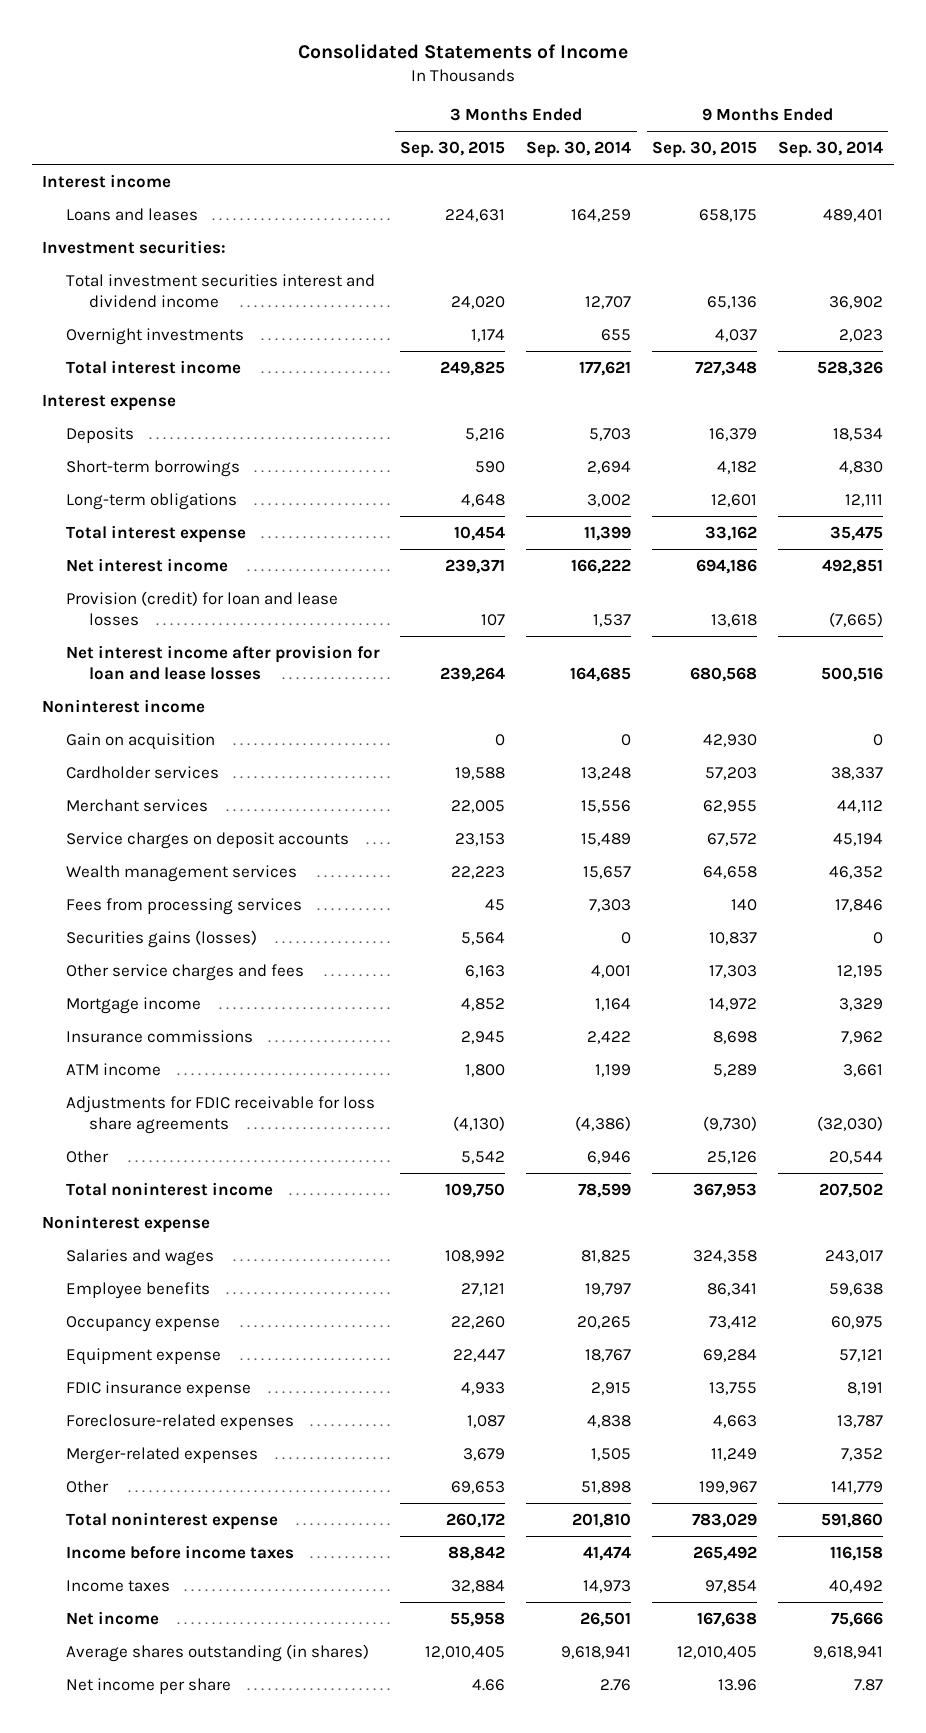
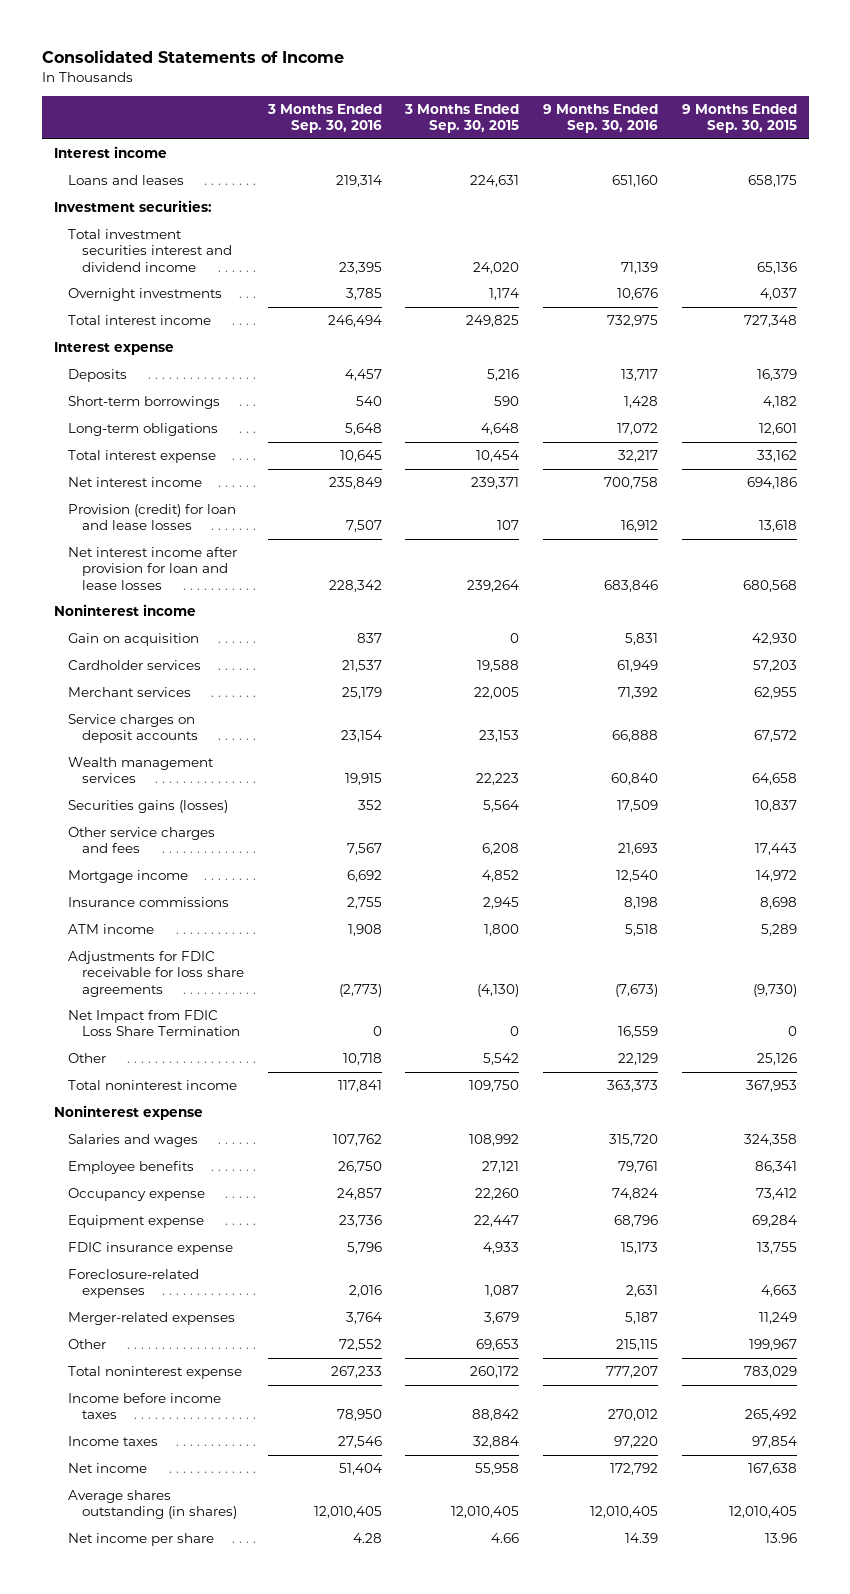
[526,140,632,158] Sep. 30, 2014 -> none
[778,140,884,158] Sep. 30, 2014 -> none
none -> [266,103,382,133] 3 Months Ended Sep. 30, 2016
none -> [543,103,659,133] 9 Months Ended Sep. 30, 2016
[65,897,302,915] Fees from processing services -> none
[465,964,506,978] 6,163 -> [482,843,520,856] 6,208
[709,964,758,978] 17,303 -> [754,843,797,856] 17,443
none -> [67,1010,241,1037] Net Impact from FDIC Loss Share Termination

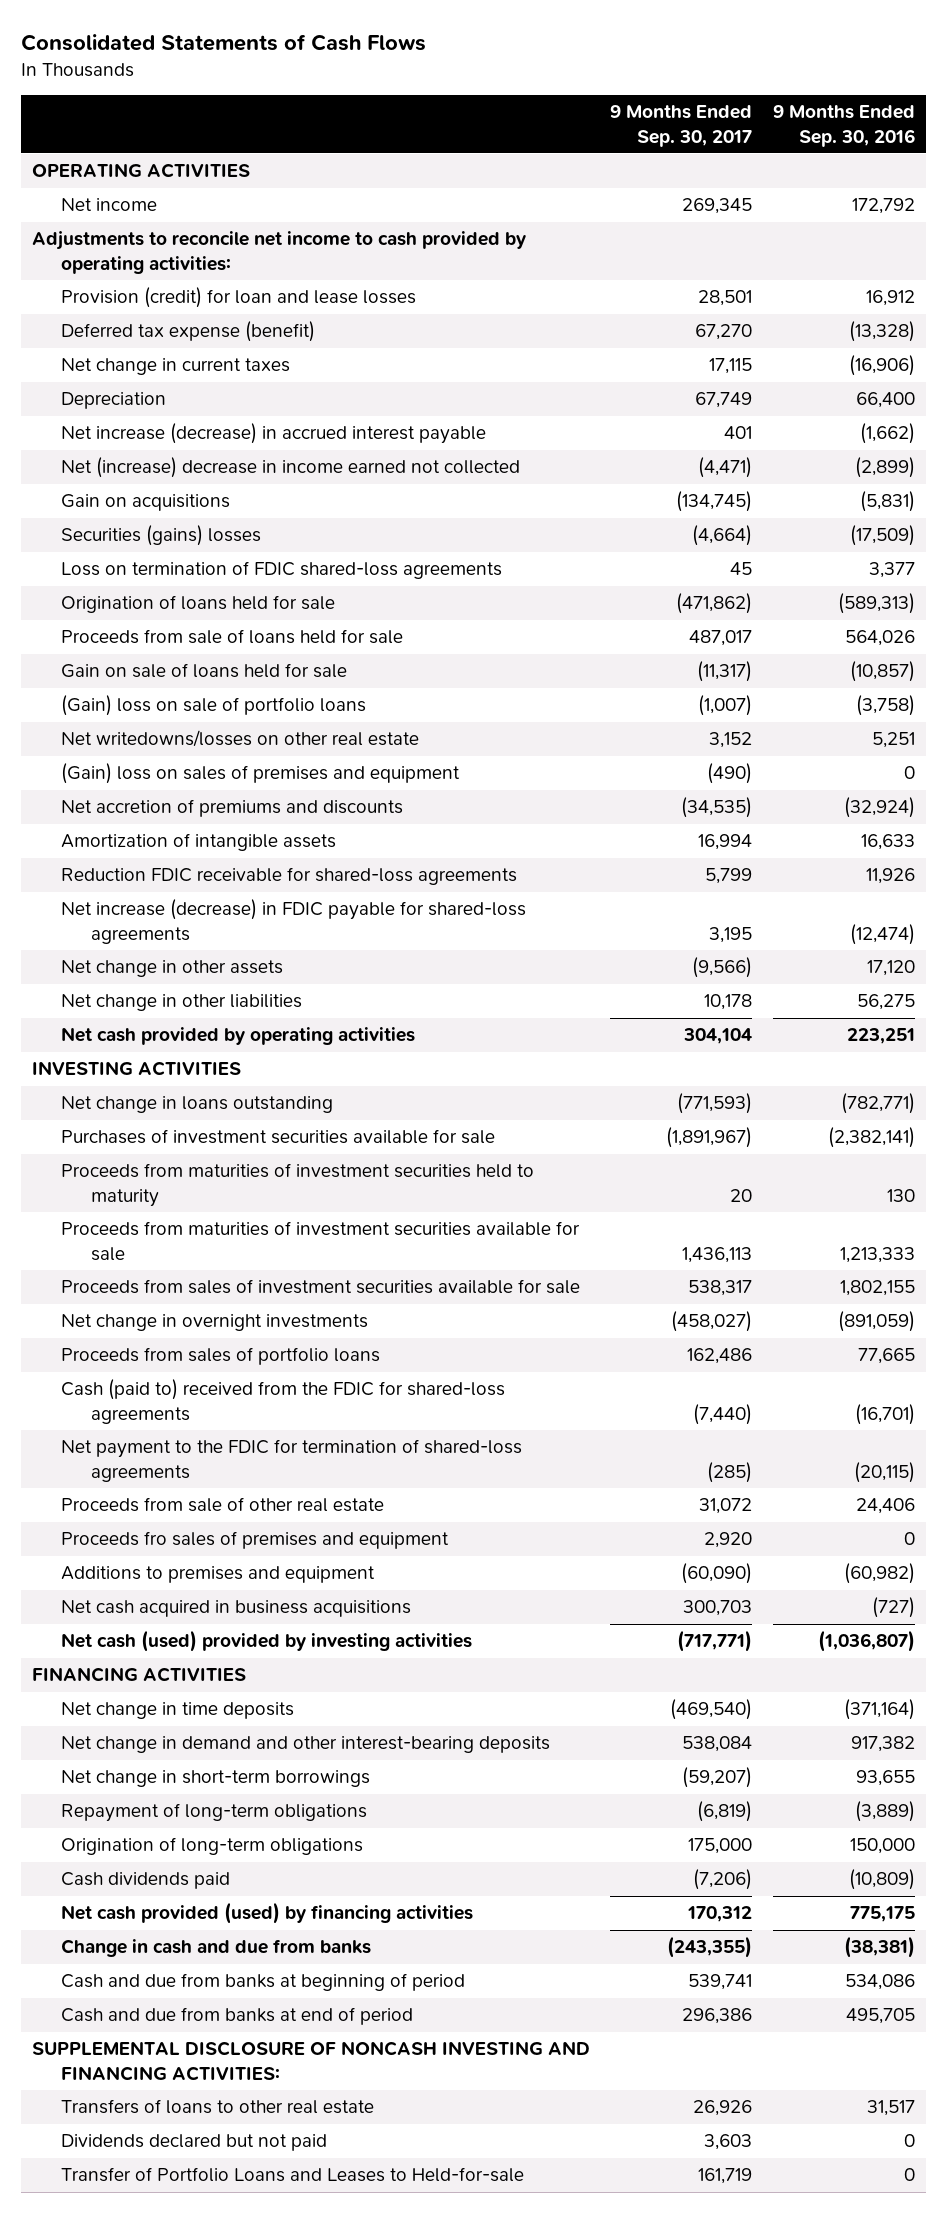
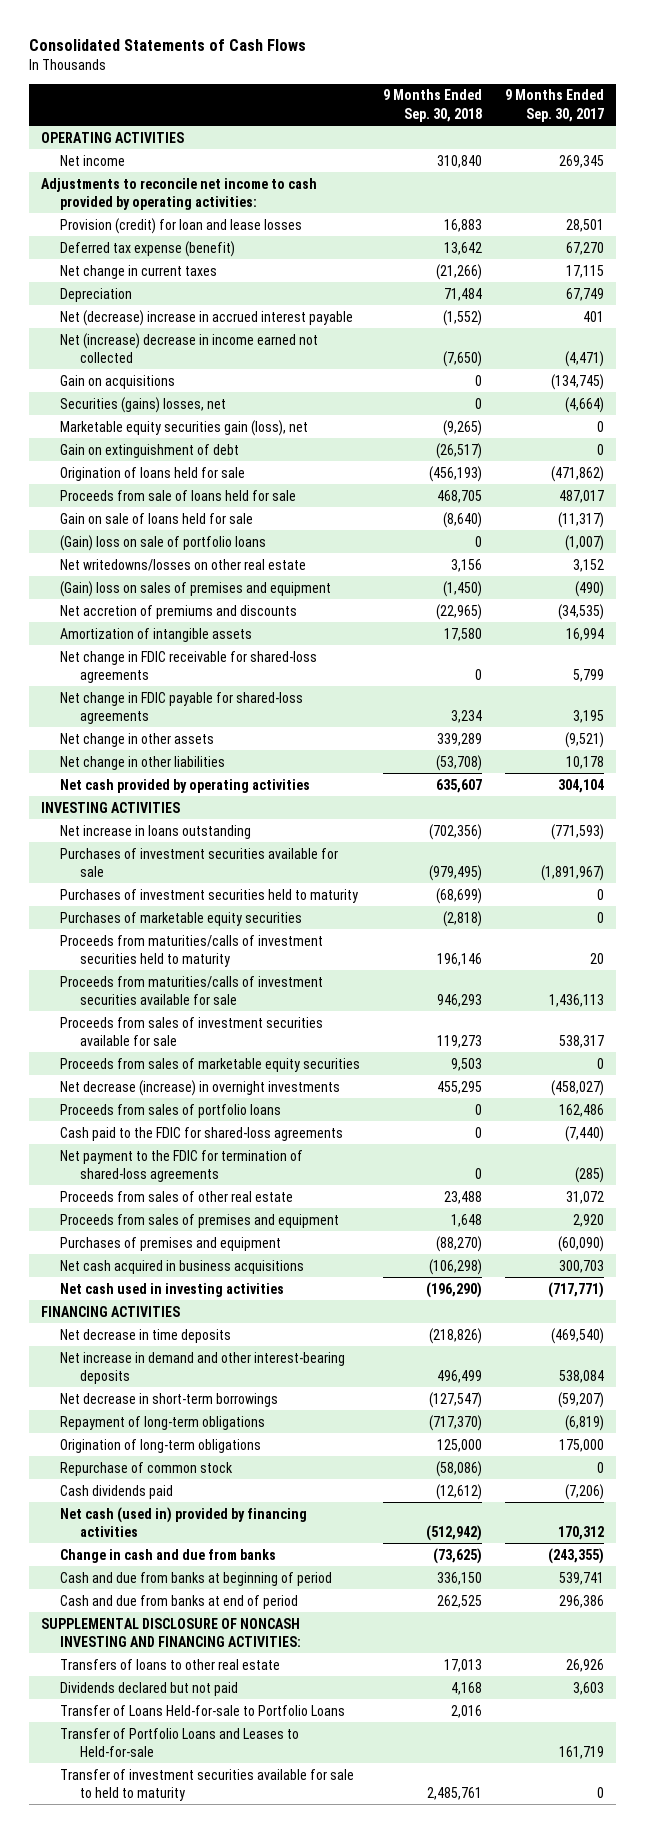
[773,105,916,147] 9 Months Ended Sep. 30, 2016 -> none
none -> [383,89,483,122] 9 Months Ended Sep. 30, 2018
[61,423,487,445] Net increase (decrease) in accrued interest payable -> [60,309,354,326] Net (decrease) increase in accrued interest payable
[61,561,503,580] Loss on termination of FDIC shared-loss agreements -> none
[61,525,262,547] Securities (gains) losses -> [60,396,227,413] Securities (gains) losses, net
none -> [60,419,309,436] Marketable equity securities gain (loss), net
none -> [60,443,240,458] Gain on extinguishment of debt
[61,867,518,886] Reduction FDIC receivable for shared-loss agreements -> [60,650,318,683] Net change in FDIC receivable for shared-loss agreements
[61,899,527,944] Net increase (decrease) in FDIC payable for shared-loss agreements -> [60,691,304,724] Net change in FDIC payable for shared-loss agreements
[692,957,753,979] (9,566) -> [565,731,605,748] (9,521)
[61,1096,334,1114] Net change in loans outstanding -> [60,824,252,839] Net increase in loans outstanding
none -> [60,888,359,903] Purchases of investment securities held to maturity
none -> [60,911,303,926] Purchases of marketable equity securities
[61,1163,535,1207] Proceeds from maturities of investment securities held to maturity -> [60,934,324,967] Proceeds from maturities/calls of investment securities held to maturity
[61,1221,581,1261] Proceeds from maturities of investment securities available for sale -> [60,975,324,1005] Proceeds from maturities/calls of investment securities available for sale
none -> [60,1057,361,1072] Proceeds from sales of marketable equity securities
[61,1314,369,1332] Net change in overnight investments -> [60,1079,341,1096] Net decrease (increase) in overnight investments
[61,1379,506,1424] Cash (paid to) received from the FDIC for shared-loss agreements -> [60,1126,344,1141] Cash paid to the FDIC for shared-loss agreements
[61,1497,385,1513] Proceeds from sale of other real estate -> [60,1190,294,1202] Proceeds from sales of other real estate
[61,1531,450,1550] Proceeds fro sales of premises and equipment -> [60,1213,340,1228] Proceeds from sales of premises and equipment
[61,1566,376,1584] Additions to premises and equipment -> [60,1236,282,1251] Purchases of premises and equipment
[61,1630,473,1653] Net cash (used) provided by investing activities -> [60,1282,285,1297] Net cash used in investing activities
[61,1702,295,1720] Net change in time deposits -> [60,1328,232,1343] Net decrease in time deposits
[61,1736,551,1754] Net change in demand and other interest-bearing deposits -> [60,1351,346,1384] Net increase in demand and other interest-bearing deposits
[61,1770,371,1788] Net change in short-term borrowings -> [60,1392,279,1407] Net decrease in short-term borrowings
none -> [60,1461,234,1476] Repurchase of common stock
[61,1902,474,1925] Net cash provided (used) by financing activities -> [60,1506,308,1537] Net cash (used in) provided by financing activities
none -> [60,1704,346,1716] Transfer of Loans Held-for-sale to Portfolio Loans
none -> [60,1768,355,1801] Transfer of investment securities available for sale to held to maturity

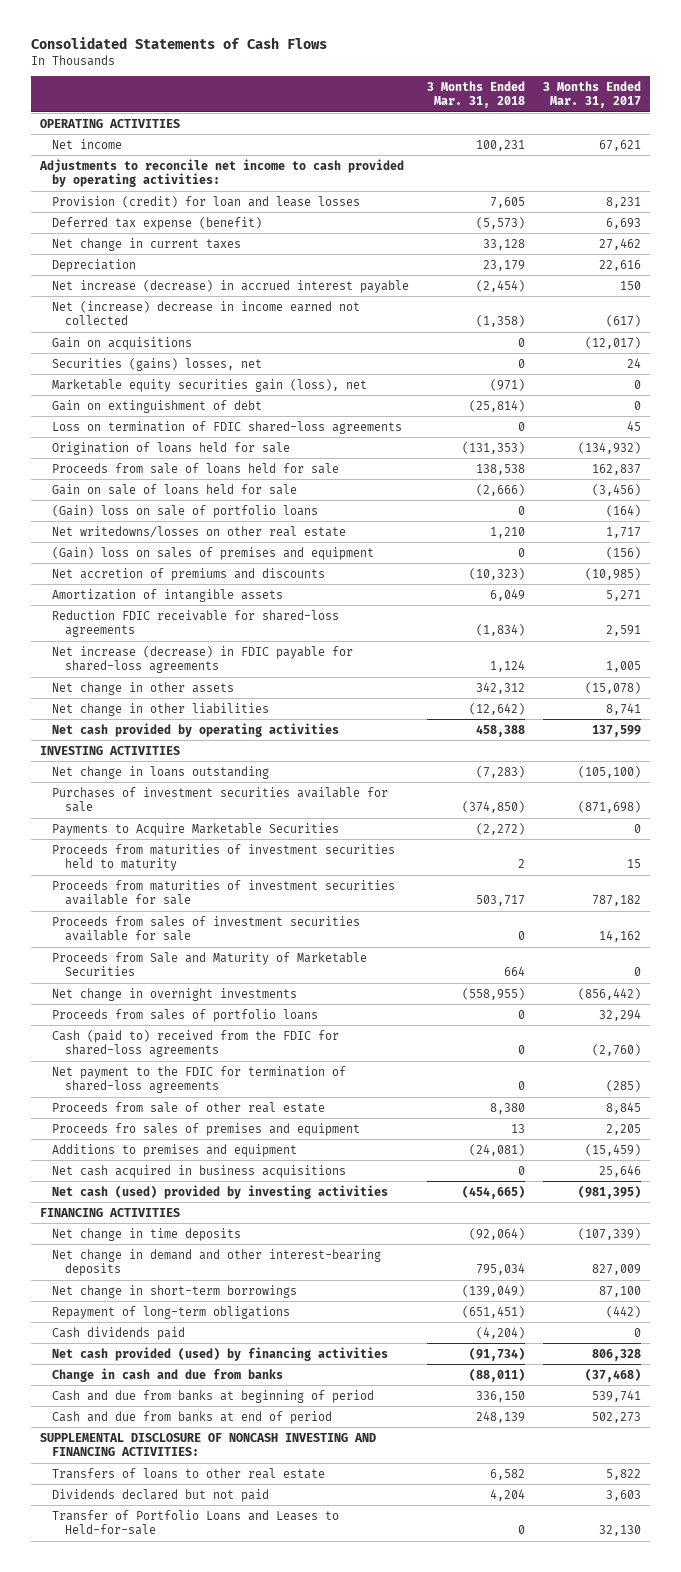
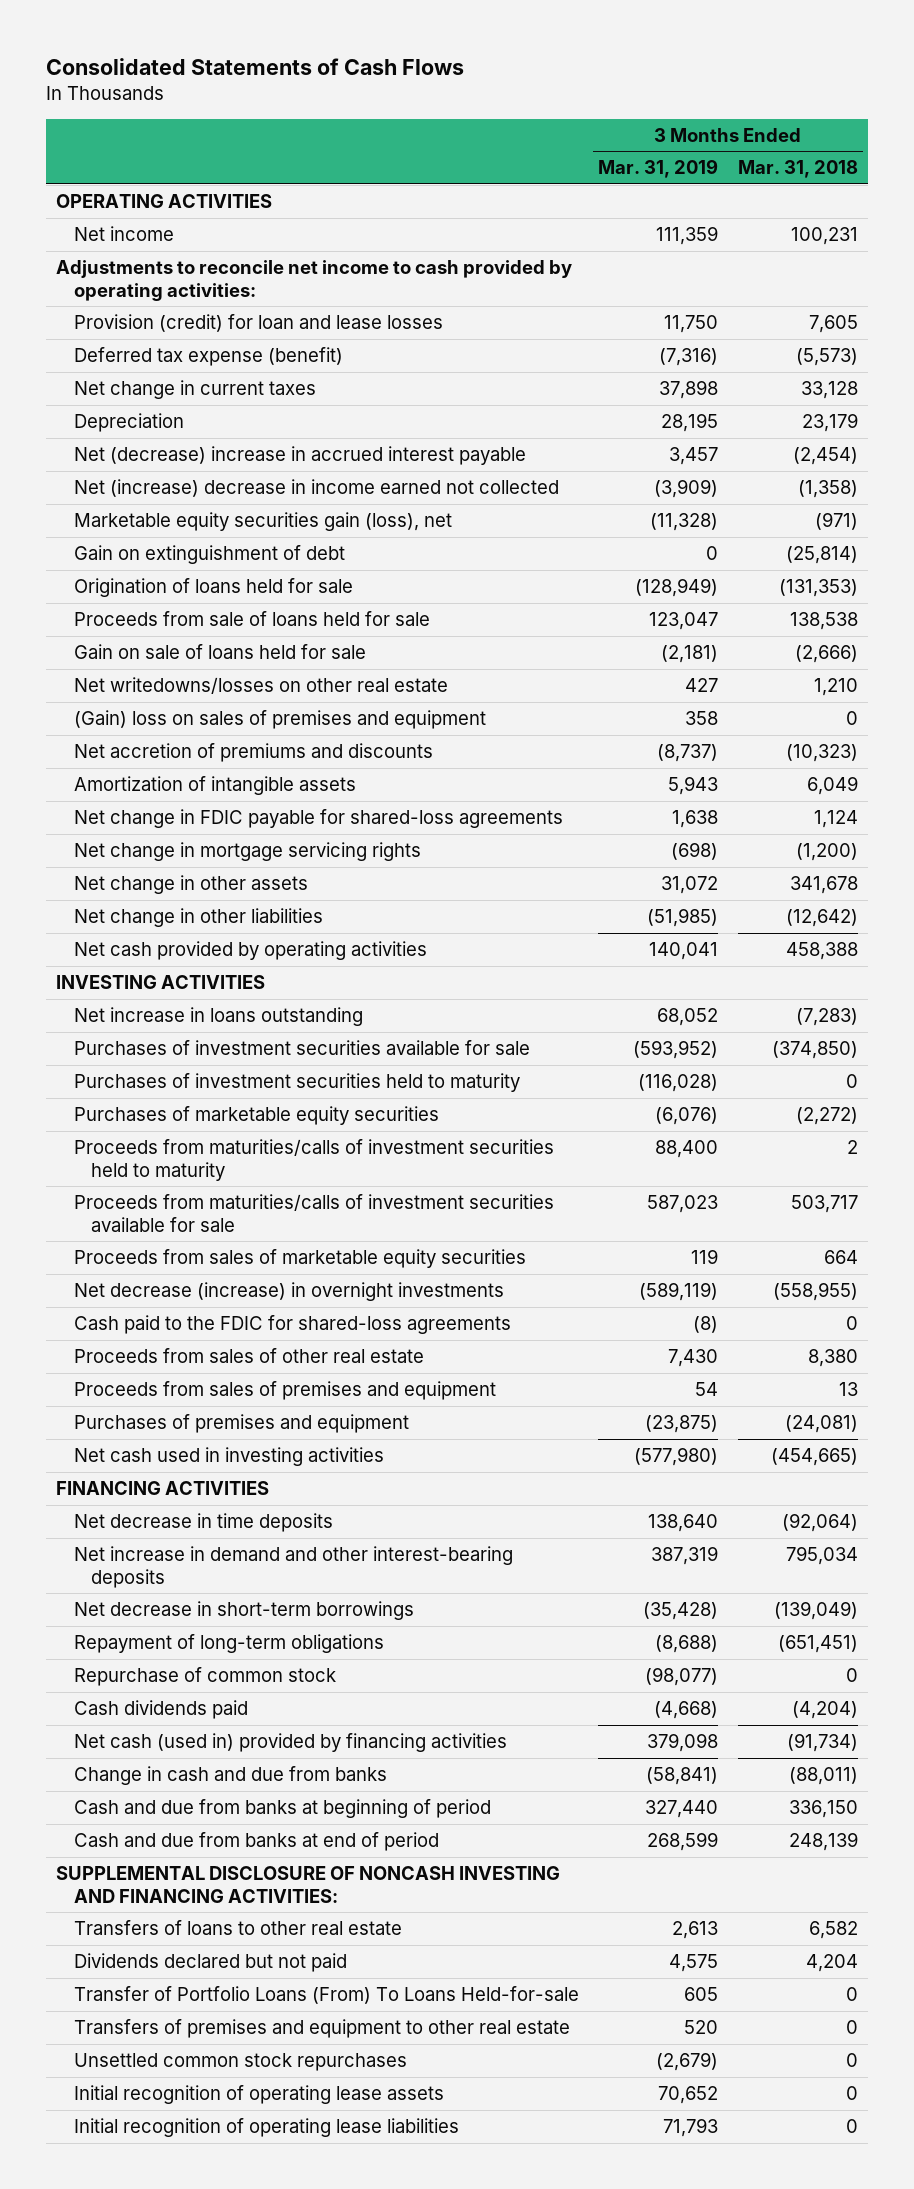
[543,81,642,109] 3 Months Ended Mar. 31, 2017 -> none
none -> [598,159,719,179] Mar. 31, 2019
[52,279,410,293] Net increase (decrease) in accrued interest payable -> [73,446,526,466] Net (decrease) increase in accrued interest payable
[52,336,193,350] Gain on acquisitions -> none
[52,357,263,371] Securities (gains) losses, net -> none
[52,420,403,434] Loss on termination of FDIC shared-loss agreements -> none
[52,504,319,518] (Gain) loss on sale of portfolio loans -> none
[52,609,340,638] Reduction FDIC receivable for shared-loss agreements -> none
[52,645,354,674] Net increase (decrease) in FDIC payable for shared-loss agreements -> [73,809,563,829] Net change in FDIC payable for shared-loss agreements
none -> [73,842,421,862] Net change in mortgage servicing rights
[476,681,526,694] 342,312 -> [790,876,859,895] 341,678
[52,765,270,779] Net change in loans outstanding -> [73,1007,363,1027] Net increase in loans outstanding
[52,915,361,942] Proceeds from sales of investment securities available for sale -> none
[52,1008,319,1022] Proceeds from sales of portfolio loans -> none
[52,1065,347,1094] Net payment to the FDIC for termination of shared-loss agreements -> none
[52,1164,347,1178] Net cash acquired in business acquisitions -> none
none -> [73,1073,520,1093] Purchases of investment securities held to maturity
[52,822,340,836] Payments to Acquire Marketable Securities -> [73,1106,439,1126] Purchases of marketable equity securities
[52,843,396,872] Proceeds from maturities of investment securities held to maturity -> [73,1139,554,1181] Proceeds from maturities/calls of investment securities held to maturity
[52,879,396,906] Proceeds from maturities of investment securities available for sale -> [73,1194,554,1232] Proceeds from maturities/calls of investment securities available for sale
[52,951,368,977] Proceeds from Sale and Maturity of Marketable Securities -> [73,1249,526,1269] Proceeds from sales of marketable equity securities
[52,987,298,1001] Net change in overnight investments -> [73,1282,504,1302] Net decrease (increase) in overnight investments
[52,1029,340,1058] Cash (paid to) received from the FDIC for shared-loss agreements -> [73,1315,511,1335] Cash paid to the FDIC for shared-loss agreements
[52,1101,326,1113] Proceeds from sale of other real estate -> [73,1348,424,1364] Proceeds from sales of other real estate
[52,1122,361,1136] Proceeds fro sales of premises and equipment -> [73,1381,496,1401] Proceeds from sales of premises and equipment
[52,1143,298,1157] Additions to premises and equipment -> [73,1414,409,1434] Purchases of premises and equipment
[52,1184,389,1199] Net cash (used) provided by investing activities -> [73,1447,384,1467] Net cash used in investing activities
[52,1227,242,1241] Net change in time deposits -> [73,1513,333,1533] Net decrease in time deposits
[52,1248,382,1277] Net change in demand and other interest-bearing deposits -> [73,1546,513,1588] Net increase in demand and other interest-bearing deposits
[52,1284,298,1298] Net change in short-term borrowings -> [73,1601,414,1621] Net decrease in short-term borrowings
none -> [73,1667,336,1687] Repurchase of common stock
[52,1346,389,1361] Net cash provided (used) by financing activities -> [73,1733,507,1753] Net cash (used in) provided by financing activities
[52,1509,340,1536] Transfer of Portfolio Loans and Leases to Held-for-sale -> [73,1986,579,2005] Transfer of Portfolio Loans (From) To Loans Held-for-sale
none -> [73,2019,570,2039] Transfers of premises and equipment to other real estate
none -> [73,2053,407,2072] Unsettled common stock repurchases
none -> [73,2085,444,2105] Initial recognition of operating lease assets
none -> [73,2118,459,2138] Initial recognition of operating lease liabilities

